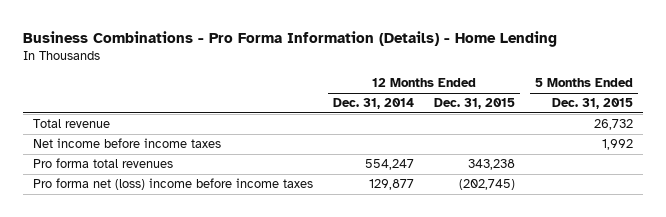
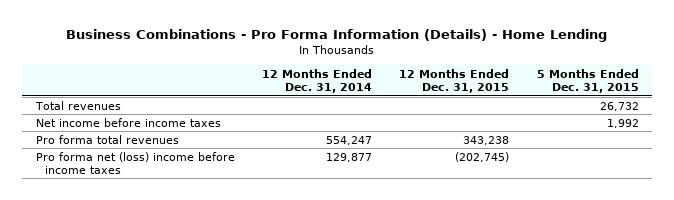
[32,119,110,129] Total revenue -> [34,100,121,110] Total revenues

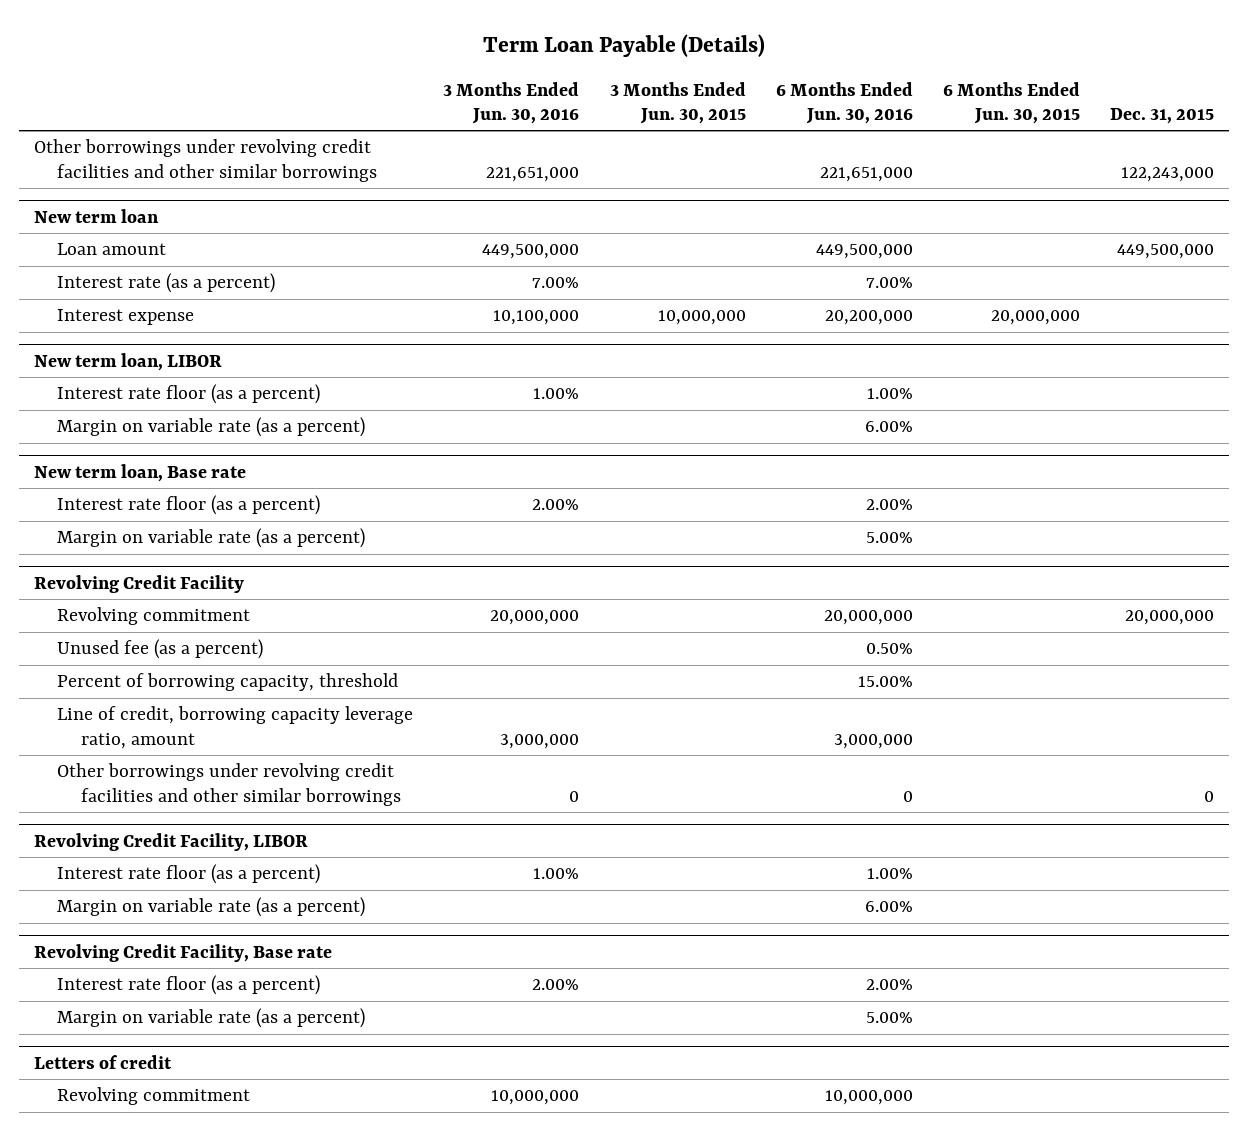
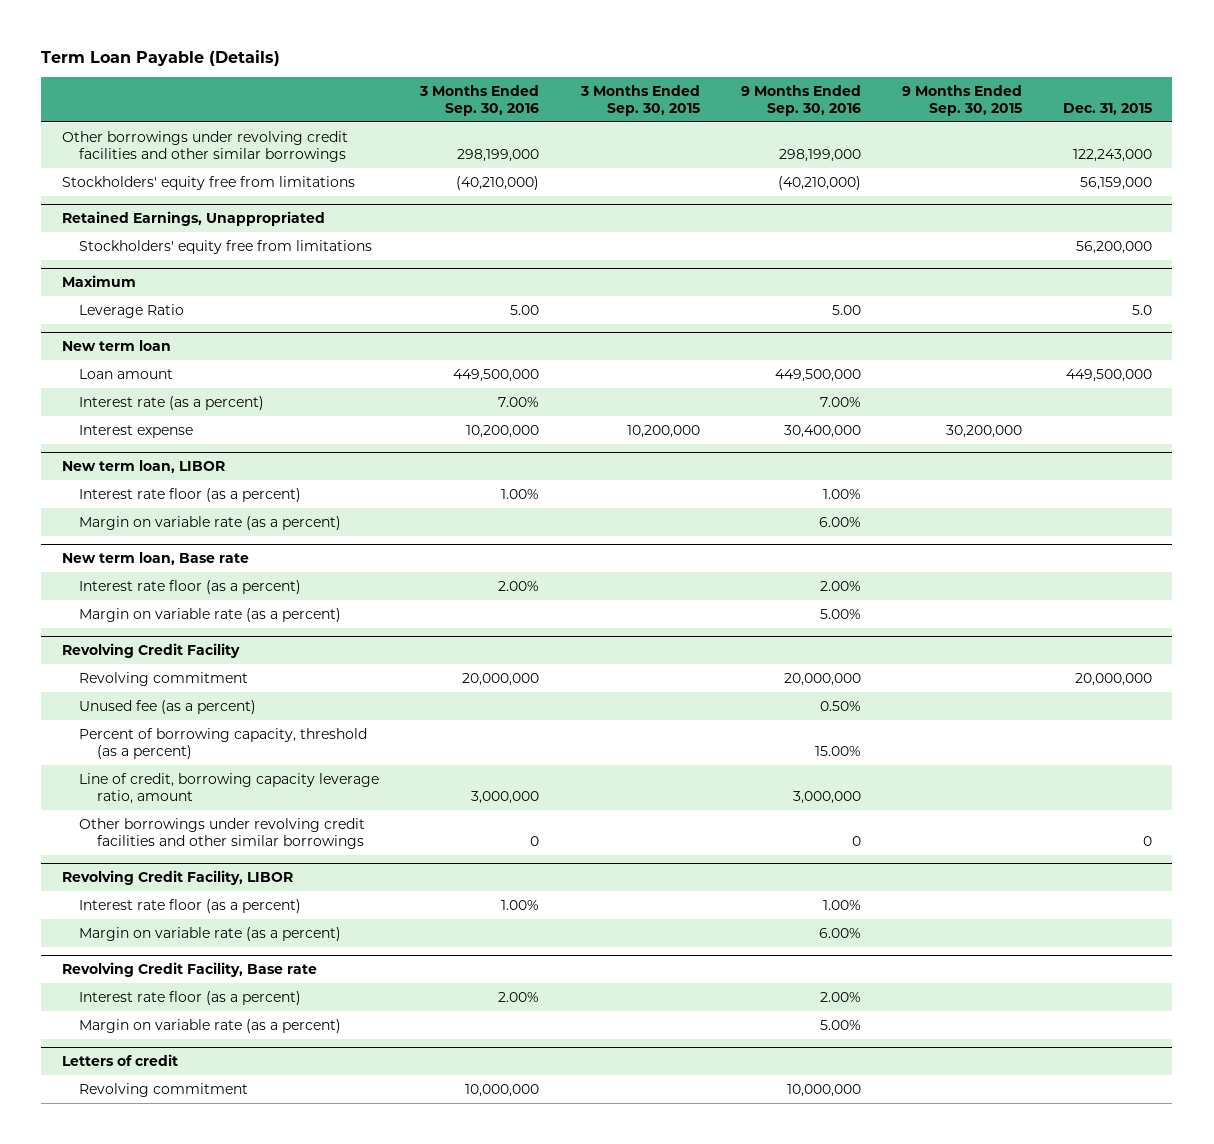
[443,81,580,124] 3 Months Ended Jun. 30, 2016 -> none
[609,81,746,124] 3 Months Ended Jun. 30, 2015 -> none
[775,81,913,124] 6 Months Ended Jun. 30, 2016 -> none
[942,81,1080,124] 6 Months Ended Jun. 30, 2015 -> none
none -> [419,84,540,116] 3 Months Ended Sep. 30, 2016
none -> [579,84,700,116] 3 Months Ended Sep. 30, 2015
none -> [740,84,861,116] 9 Months Ended Sep. 30, 2016
none -> [901,84,1022,116] 9 Months Ended Sep. 30, 2015
none -> [61,175,355,190] Stockholders' equity free from limitations
none -> [61,211,325,227] Retained Earnings, Unappropriated
none -> [79,239,373,254] Stockholders' equity free from limitations
none -> [61,275,136,288] Maximum
none -> [79,303,185,318] Leverage Ratio
[57,673,399,692] Percent of borrowing capacity, threshold -> [79,727,368,759] Percent of borrowing capacity, threshold (as a percent)

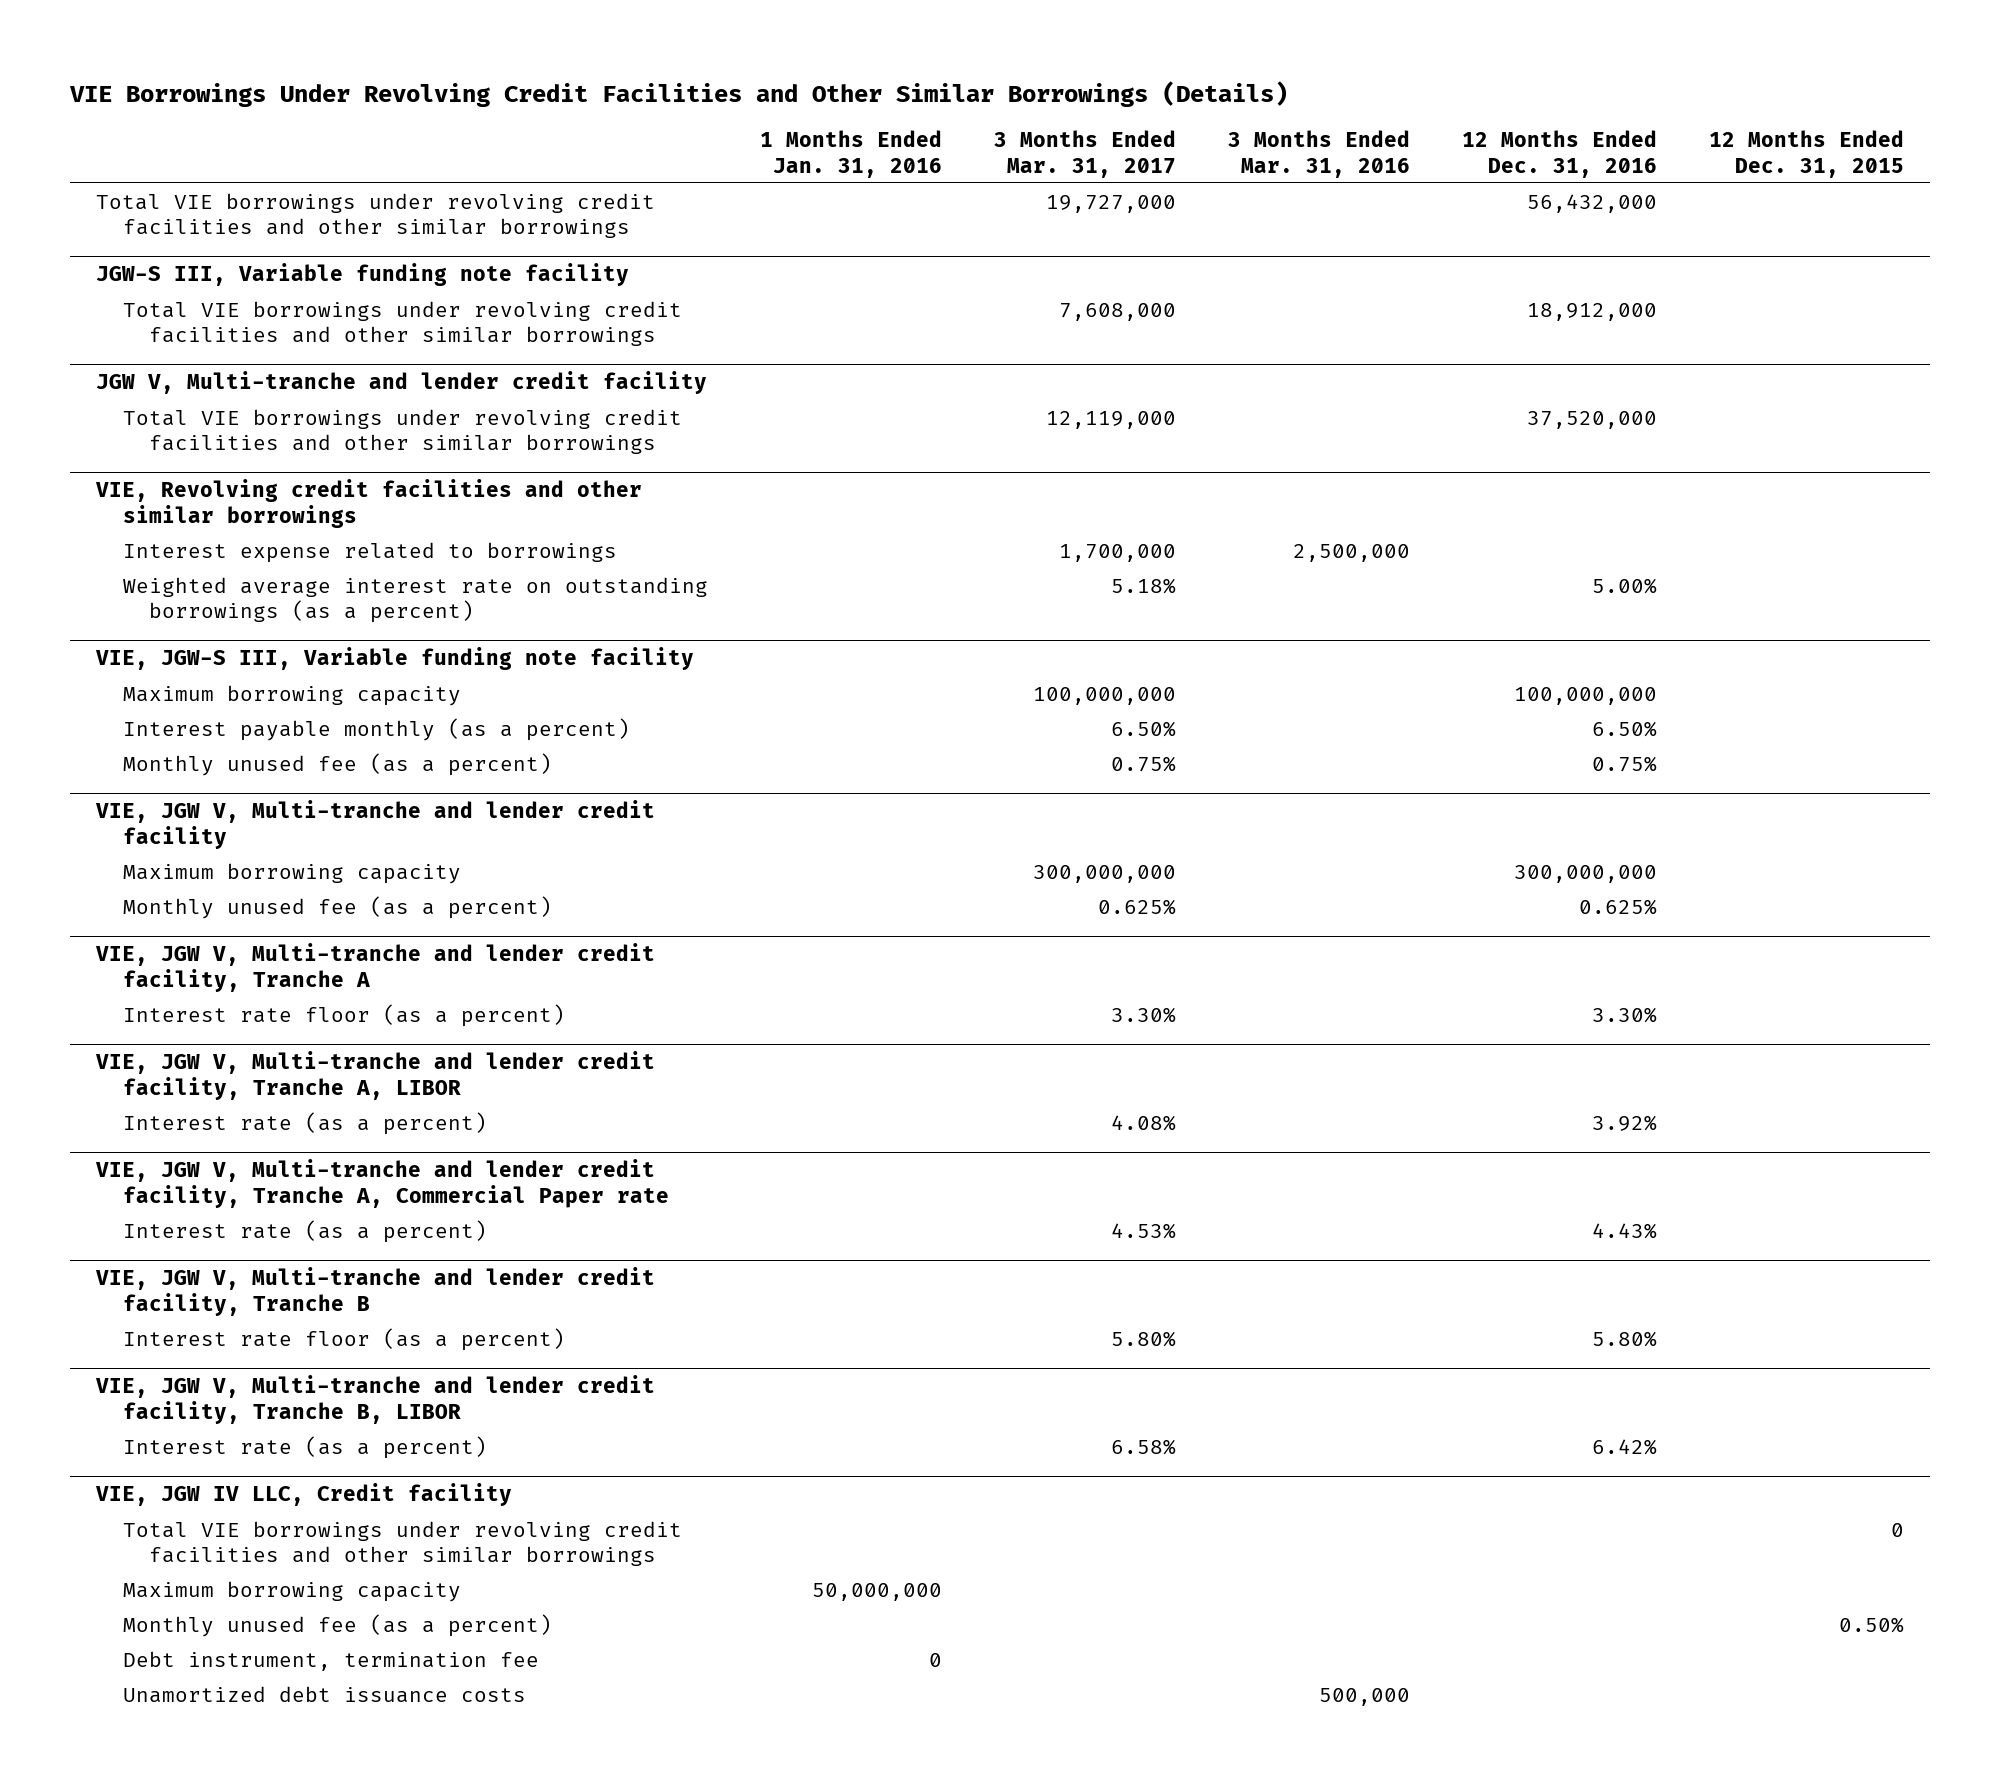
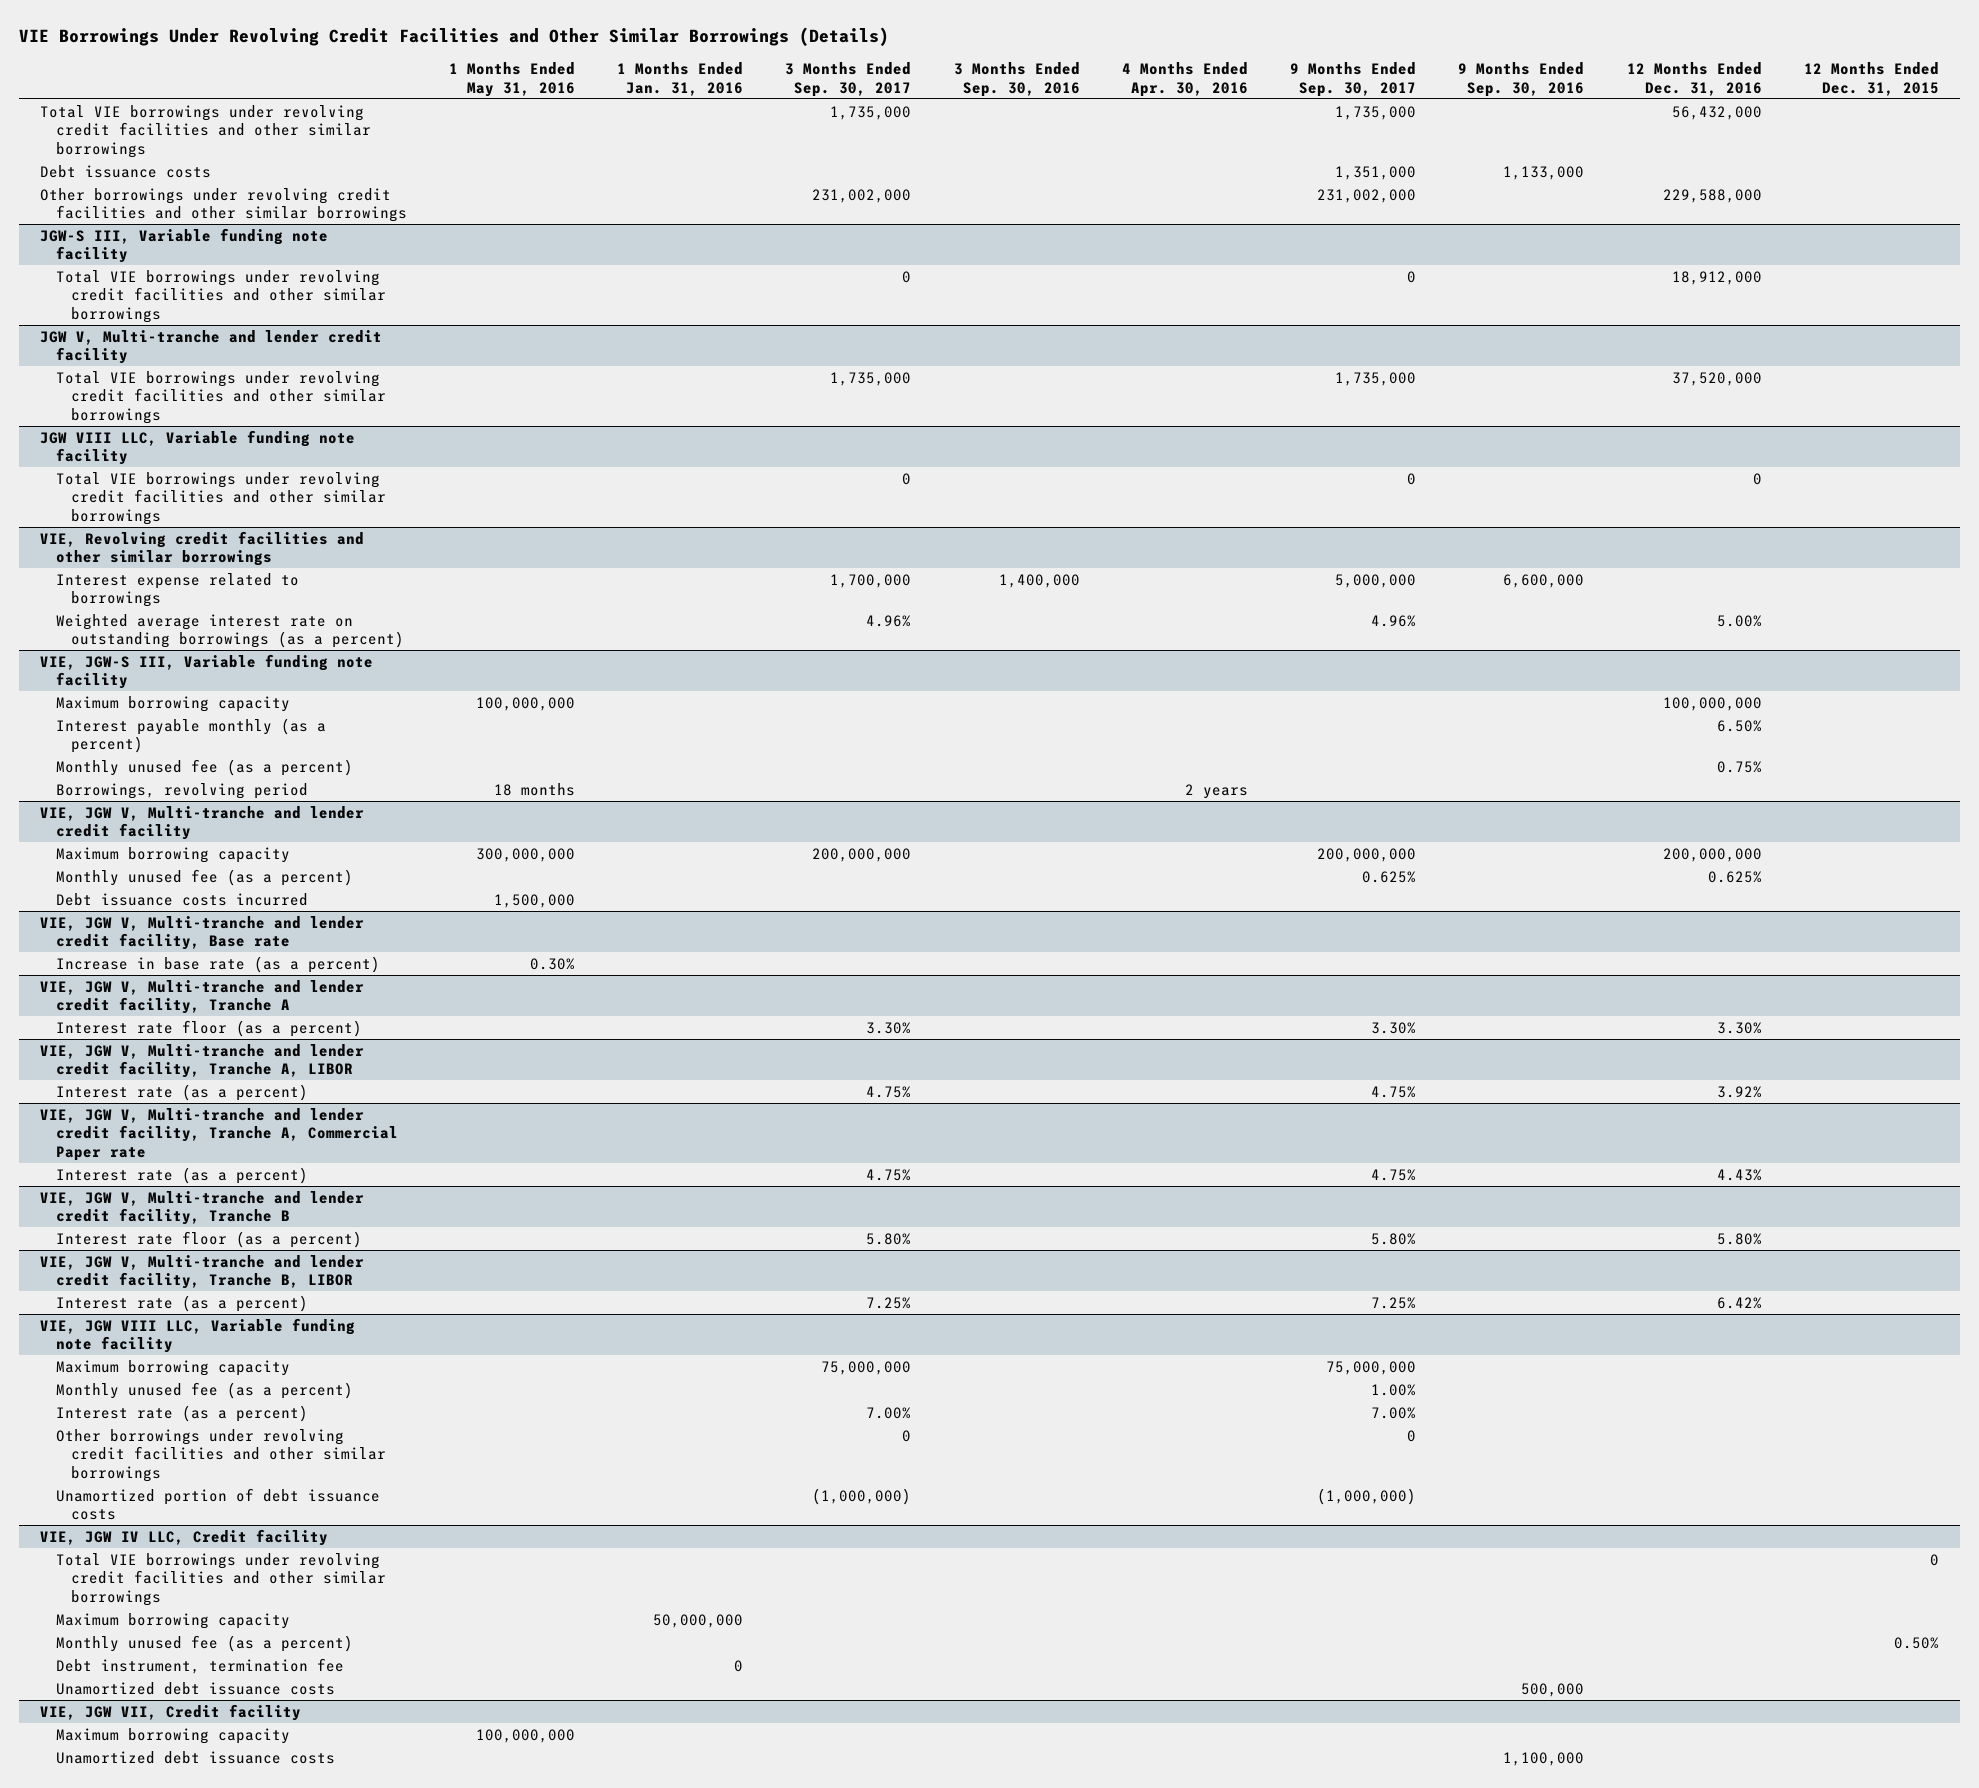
[993,130,1176,178] 3 Months Ended Mar. 31, 2017 -> none
[1227,130,1410,178] 3 Months Ended Mar. 31, 2016 -> none
none -> [448,62,575,97] 1 Months Ended May 31, 2016
none -> [785,62,912,97] 3 Months Ended Sep. 30, 2017
none -> [953,62,1080,97] 3 Months Ended Sep. 30, 2016
none -> [1121,62,1248,97] 4 Months Ended Apr. 30, 2016
none -> [1290,62,1417,97] 9 Months Ended Sep. 30, 2017
none -> [1458,62,1585,97] 9 Months Ended Sep. 30, 2016
none -> [40,164,212,178] Debt issuance costs
none -> [40,187,407,223] Other borrowings under revolving credit facilities and other similar borrowings
none -> [40,429,356,466] JGW VIII LLC, Variable funding note facility
none -> [55,471,387,525] Total VIE borrowings under revolving credit facilities and other similar borrowings
none -> [55,782,308,799] Borrowings, revolving period
[1514,864,1658,883] 300,000,000 -> [1662,847,1762,862] 200,000,000
none -> [55,892,308,906] Debt issuance costs incurred
none -> [40,915,365,951] VIE, JGW V, Multi-tranche and lender credit facility, Base rate
none -> [55,955,380,973] Increase in base rate (as a percent)
none -> [40,1317,356,1354] VIE, JGW VIII LLC, Variable funding note facility
none -> [55,1359,290,1376] Maximum borrowing capacity
none -> [55,1381,353,1399] Monthly unused fee (as a percent)
none -> [55,1404,308,1422] Interest rate (as a percent)
none -> [55,1428,387,1482] Other borrowings under revolving credit facilities and other similar borrowings
none -> [55,1487,380,1521] Unamortized portion of debt issuance costs
none -> [40,1703,302,1721] VIE, JGW VII, Credit facility
none -> [55,1727,290,1744] Maximum borrowing capacity
none -> [55,1750,335,1764] Unamortized debt issuance costs

